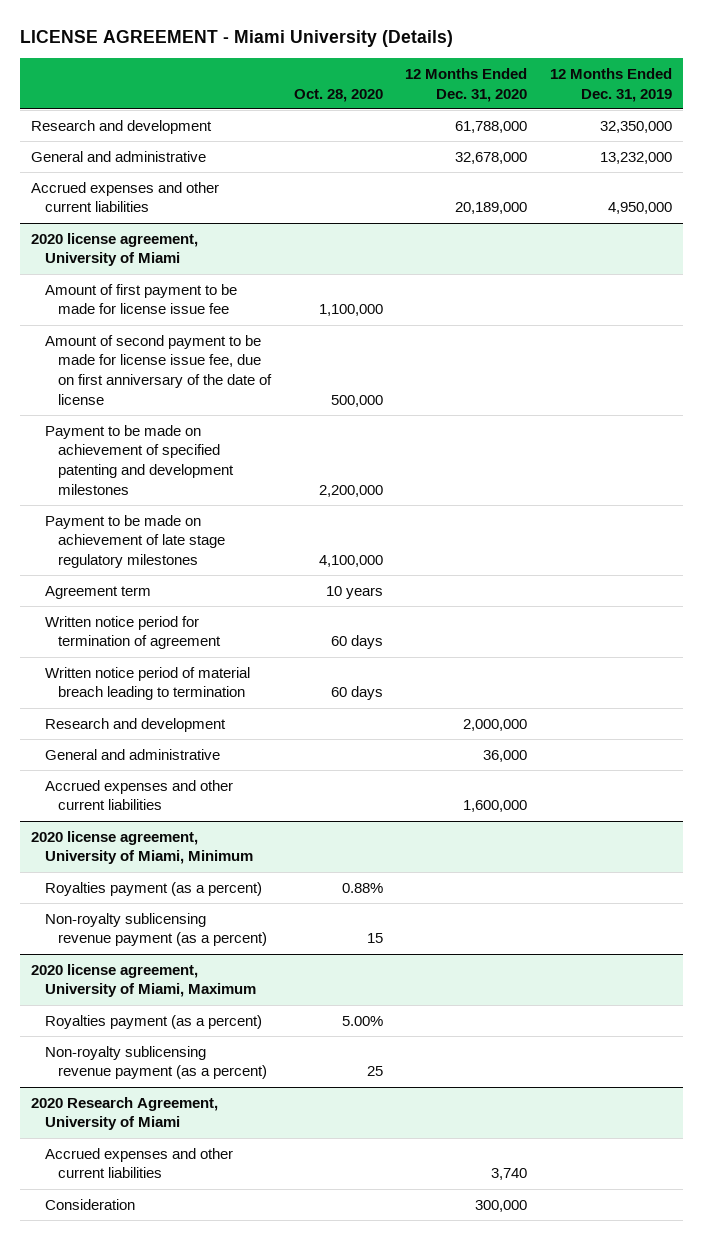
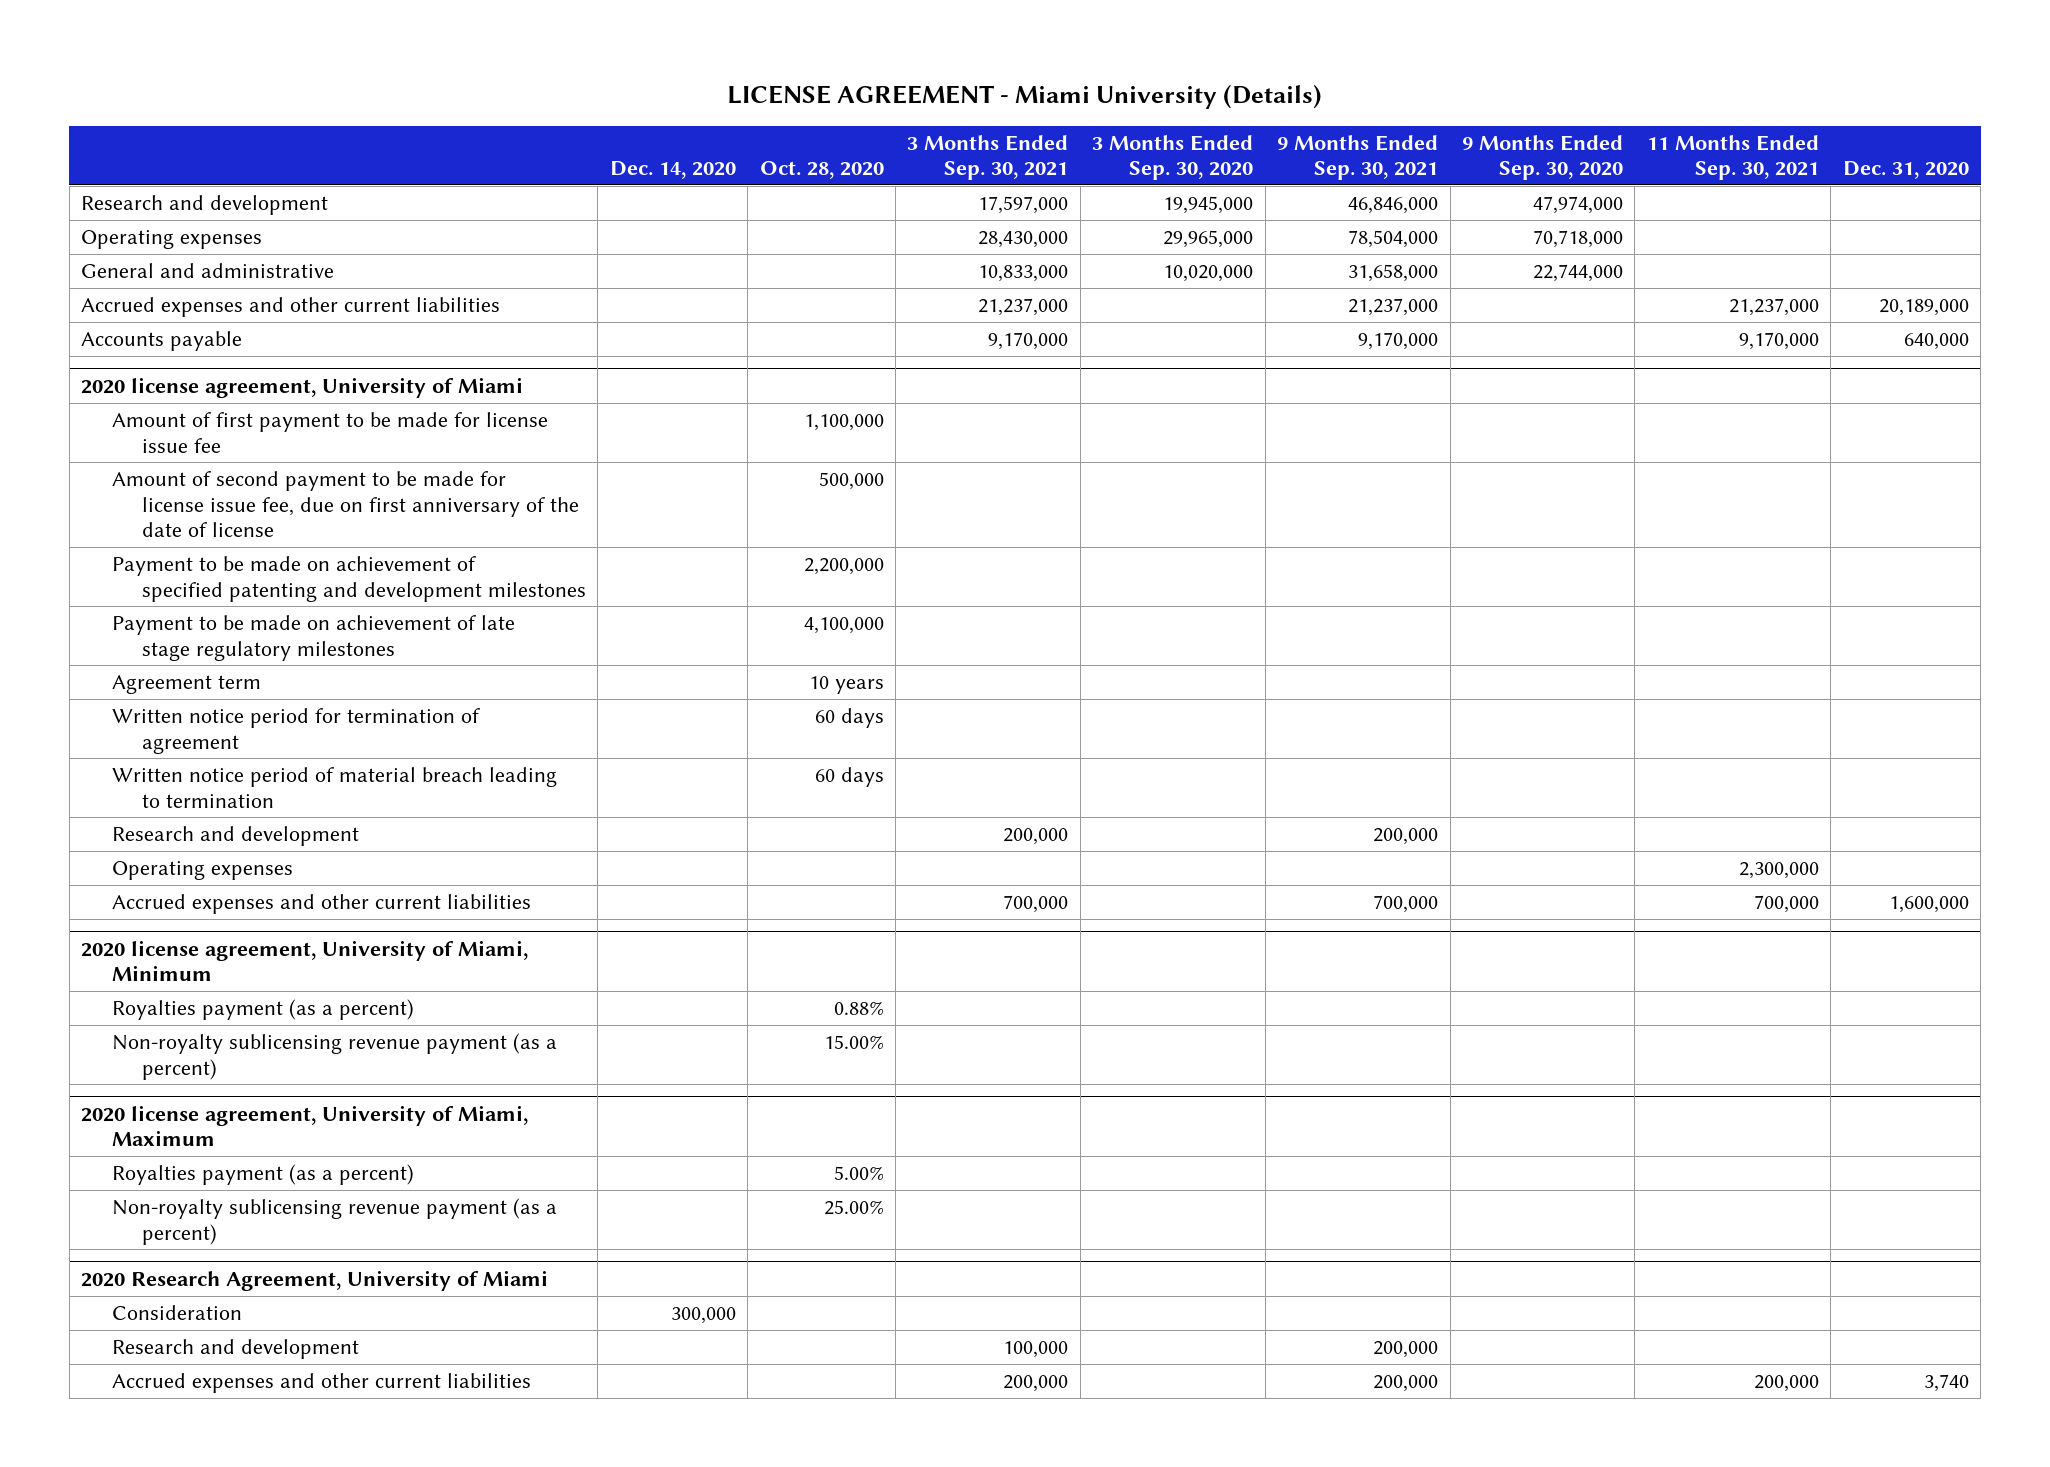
[405,67,528,102] 12 Months Ended Dec. 31, 2020 -> none
[549,67,672,102] 12 Months Ended Dec. 31, 2019 -> none
none -> [609,161,736,180] Dec. 14, 2020
none -> [907,134,1069,181] 3 Months Ended Sep. 30, 2021
none -> [1092,134,1254,181] 3 Months Ended Sep. 30, 2020
none -> [1277,134,1439,181] 9 Months Ended Sep. 30, 2021
none -> [1461,134,1623,181] 9 Months Ended Sep. 30, 2020
none -> [1646,134,1819,181] 11 Months Ended Sep. 30, 2021
none -> [1842,161,1969,180] Dec. 31, 2020
none -> [81,230,263,250] Operating expenses
none -> [81,331,243,352] Accounts payable
[44,748,220,760] General and administrative -> none
none -> [111,861,293,881] Operating expenses
[366,933,383,944] 15 -> [823,1035,884,1050] 15.00%
[366,1066,383,1077] 25 -> [823,1200,884,1216] 25.00%
none -> [111,1339,359,1360] Research and development
[44,1147,233,1179] Accrued expenses and other current liabilities -> [111,1373,531,1394] Accrued expenses and other current liabilities

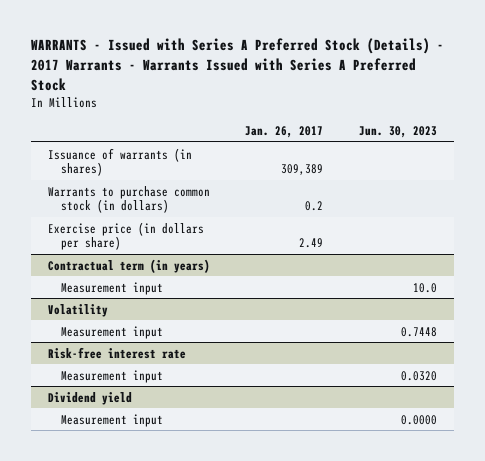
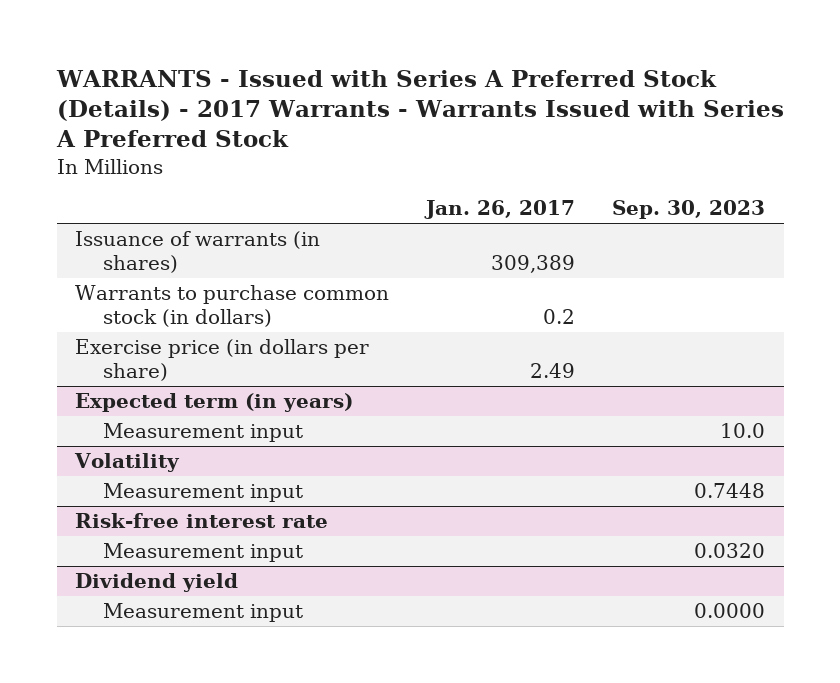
[358,126,437,139] Jun. 30, 2023 -> none
none -> [612,200,766,220] Sep. 30, 2023
[48,258,211,273] Contractual term (in years) -> [75,393,354,413] Expected term (in years)

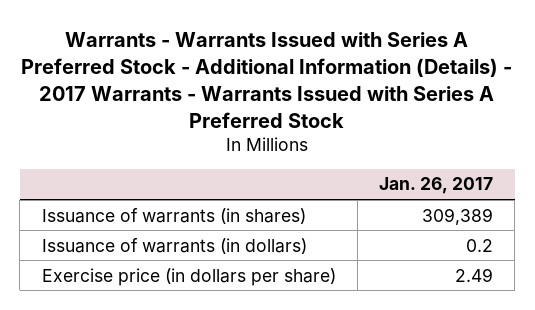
[55,69,784,148] WARRANTS - Issued with Series A Preferred Stock (Details) - 2017 Warrants - Warrants Issued with Series A Preferred Stock -> [21,31,513,128] Warrants - Warrants Issued with Series A Preferred Stock - Additional Information (Details) - 2017 Warrants - Warrants Issued with Series A Preferred Stock
[612,200,766,220] Sep. 30, 2023 -> none
[75,285,390,327] Warrants to purchase common stock (in dollars) -> [41,237,307,254] Issuance of warrants (in dollars)
[75,393,354,413] Expected term (in years) -> none
[103,423,304,443] Measurement input -> none
[74,453,181,473] Volatility -> none
[103,483,304,503] Measurement input -> none
[75,513,329,529] Risk-free interest rate -> none
[103,543,304,563] Measurement input -> none
[75,573,239,593] Dividend yield -> none
[103,603,304,623] Measurement input -> none

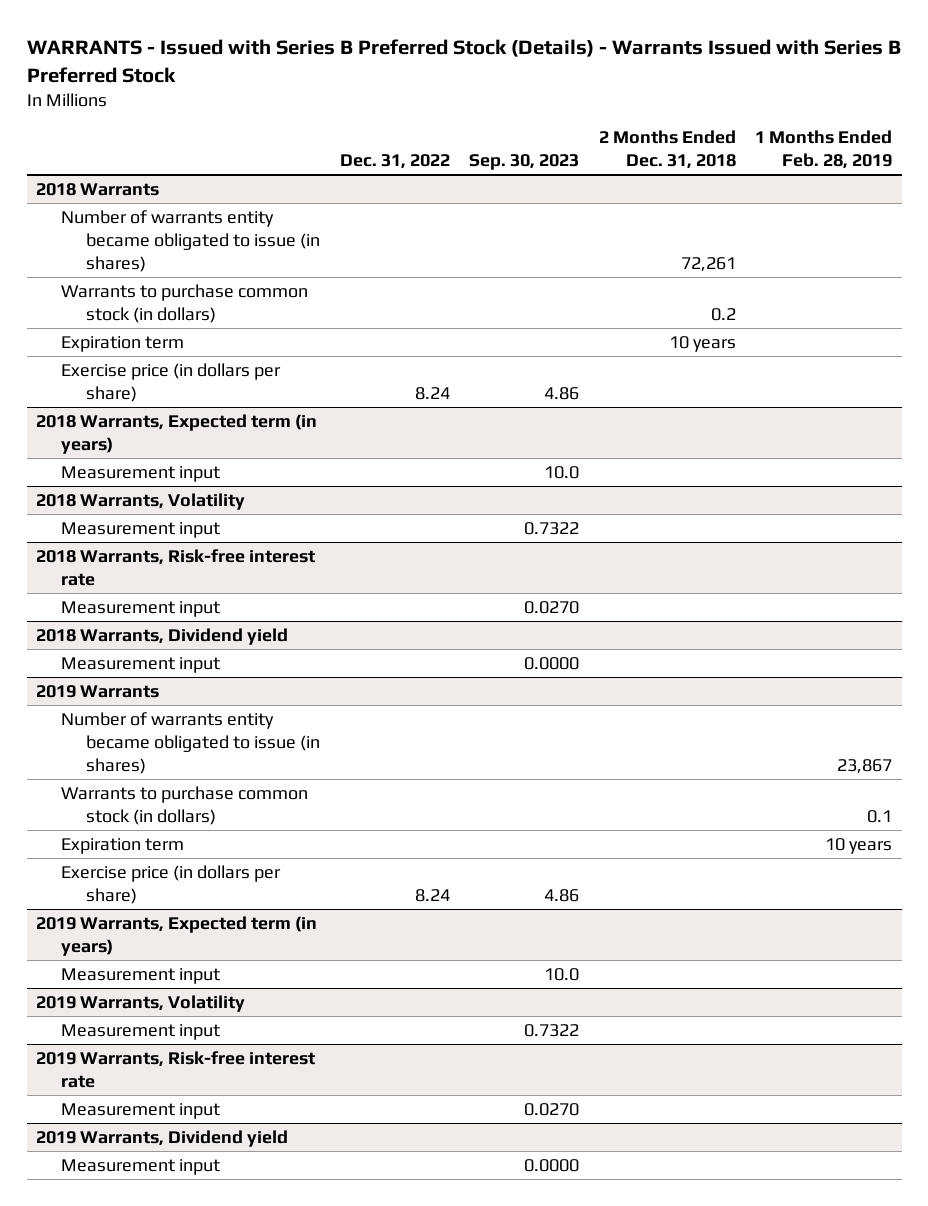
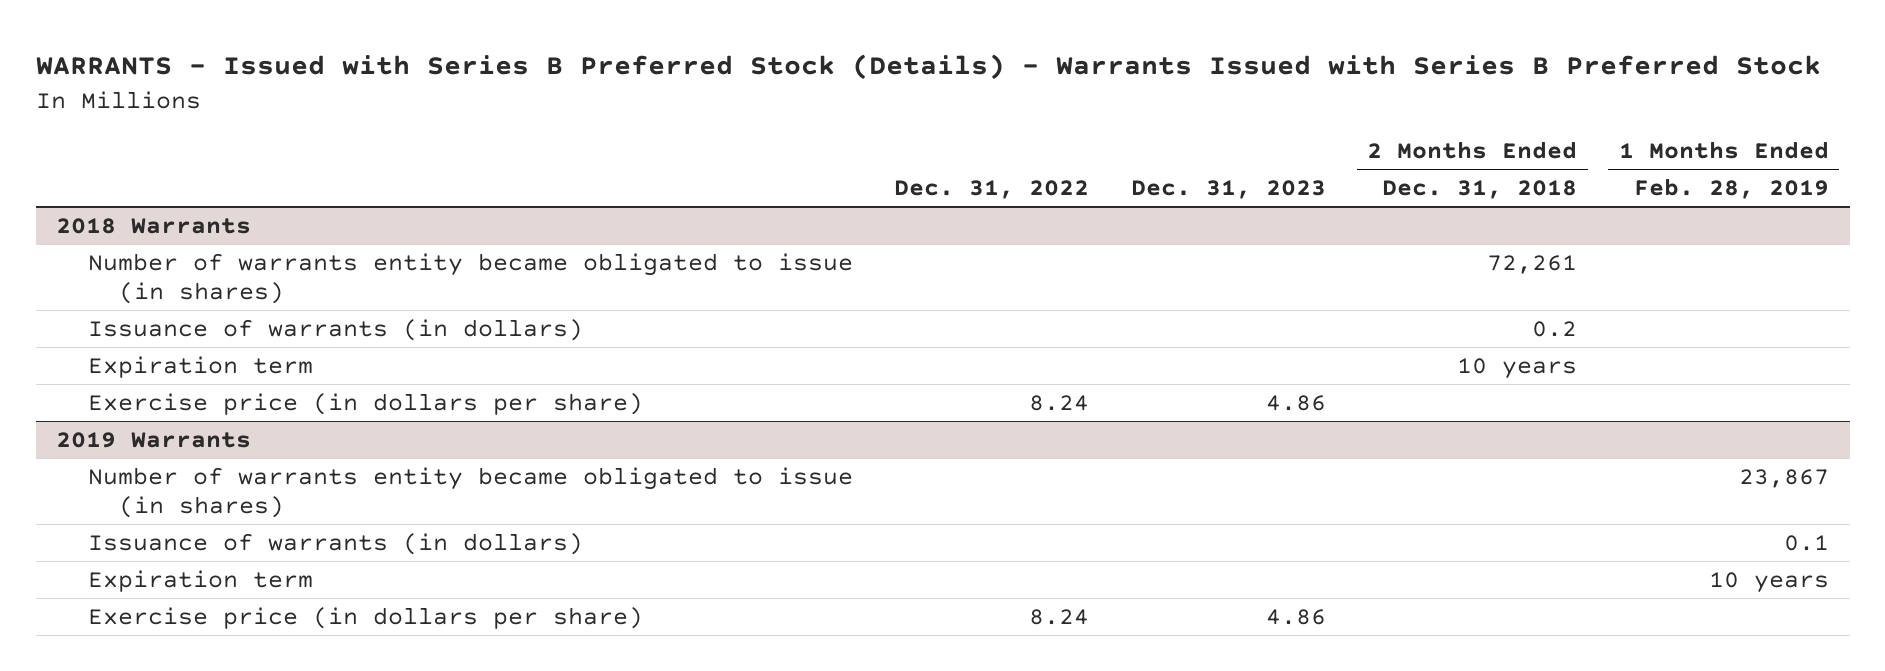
[469,154,580,171] Sep. 30, 2023 -> none
none -> [1130,180,1326,200] Dec. 31, 2023
[61,283,309,323] Warrants to purchase common stock (in dollars) -> [87,318,583,341] Issuance of warrants (in dollars)
[36,413,318,454] 2018 Warrants, Expected term (in years) -> none
[61,465,221,482] Measurement input -> none
[36,492,246,510] 2018 Warrants, Volatility -> none
[61,521,221,538] Measurement input -> none
[36,548,316,586] 2018 Warrants, Risk-free interest rate -> none
[61,600,221,617] Measurement input -> none
[36,627,289,645] 2018 Warrants, Dividend yield -> none
[61,656,221,673] Measurement input -> none
[61,785,309,825] Warrants to purchase common stock (in dollars) -> [87,532,583,555] Issuance of warrants (in dollars)
[36,915,318,956] 2019 Warrants, Expected term (in years) -> none
[61,967,221,984] Measurement input -> none
[36,994,246,1012] 2019 Warrants, Volatility -> none
[61,1023,221,1040] Measurement input -> none
[36,1050,316,1088] 2019 Warrants, Risk-free interest rate -> none
[61,1102,221,1119] Measurement input -> none
[36,1129,289,1147] 2019 Warrants, Dividend yield -> none
[61,1158,221,1175] Measurement input -> none

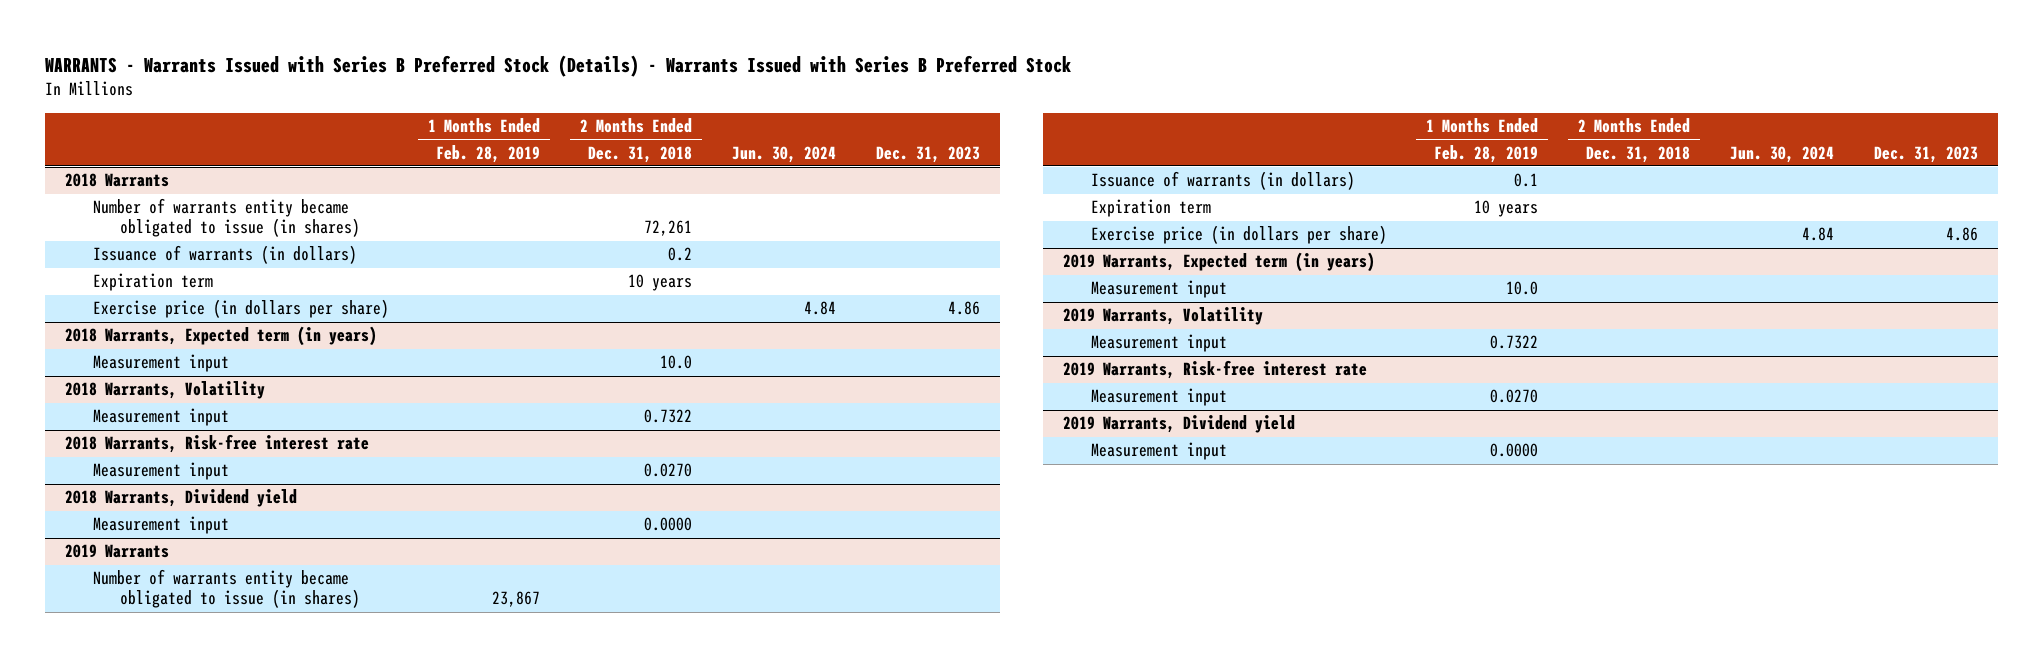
[35,54,1821,81] WARRANTS - Issued with Series B Preferred Stock (Details) - Warrants Issued with Series B Preferred Stock -> [45,55,1072,78] WARRANTS - Warrants Issued with Series B Preferred Stock (Details) - Warrants Issued with Series B Preferred Stock
[894,180,1090,200] Dec. 31, 2022 -> none
none -> [731,145,836,163] Jun. 30, 2024
none -> [64,326,377,347] 2018 Warrants, Expected term (in years)
none -> [92,354,229,373] Measurement input
none -> [64,381,265,400] 2018 Warrants, Volatility
none -> [92,408,229,427] Measurement input
none -> [64,434,369,454] 2018 Warrants, Risk-free interest rate
none -> [92,462,229,481] Measurement input
none -> [64,489,297,508] 2018 Warrants, Dividend yield
none -> [92,516,229,535] Measurement input
none -> [1062,252,1375,273] 2019 Warrants, Expected term (in years)
none -> [1090,280,1227,299] Measurement input
none -> [1062,307,1263,326] 2019 Warrants, Volatility
none -> [1090,334,1227,353] Measurement input
none -> [1062,360,1367,380] 2019 Warrants, Risk-free interest rate
none -> [1090,388,1227,407] Measurement input
none -> [1062,415,1295,434] 2019 Warrants, Dividend yield
none -> [1090,442,1227,461] Measurement input

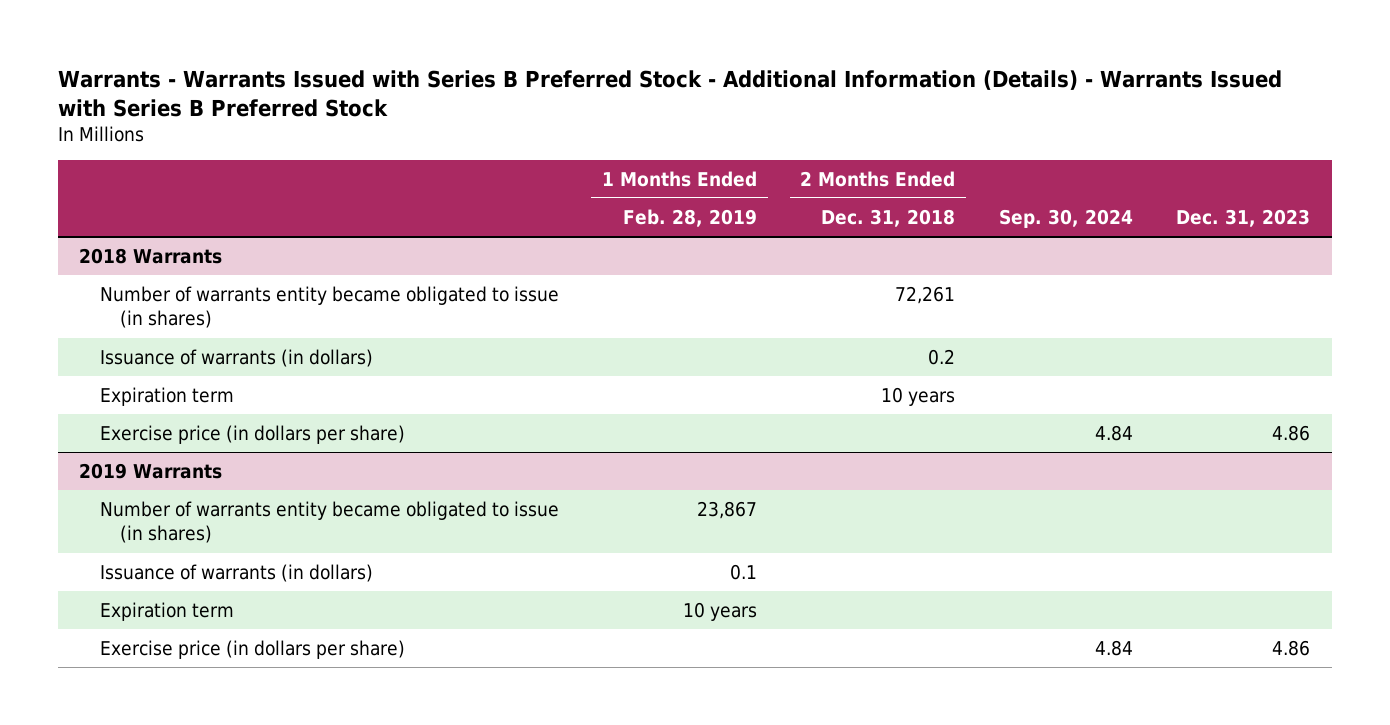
[45,55,1072,78] WARRANTS - Warrants Issued with Series B Preferred Stock (Details) - Warrants Issued with Series B Preferred Stock -> [57,69,1282,117] Warrants - Warrants Issued with Series B Preferred Stock - Additional Information (Details) - Warrants Issued with Series B Preferred Stock
[731,145,836,163] Jun. 30, 2024 -> none
none -> [998,208,1133,228] Sep. 30, 2024
[64,326,377,347] 2018 Warrants, Expected term (in years) -> none
[92,354,229,373] Measurement input -> none
[64,381,265,400] 2018 Warrants, Volatility -> none
[92,408,229,427] Measurement input -> none
[64,434,369,454] 2018 Warrants, Risk-free interest rate -> none
[92,462,229,481] Measurement input -> none
[64,489,297,508] 2018 Warrants, Dividend yield -> none
[92,516,229,535] Measurement input -> none
[1062,252,1375,273] 2019 Warrants, Expected term (in years) -> none
[1090,280,1227,299] Measurement input -> none
[1062,307,1263,326] 2019 Warrants, Volatility -> none
[1090,334,1227,353] Measurement input -> none
[1062,360,1367,380] 2019 Warrants, Risk-free interest rate -> none
[1090,388,1227,407] Measurement input -> none
[1062,415,1295,434] 2019 Warrants, Dividend yield -> none
[1090,442,1227,461] Measurement input -> none

